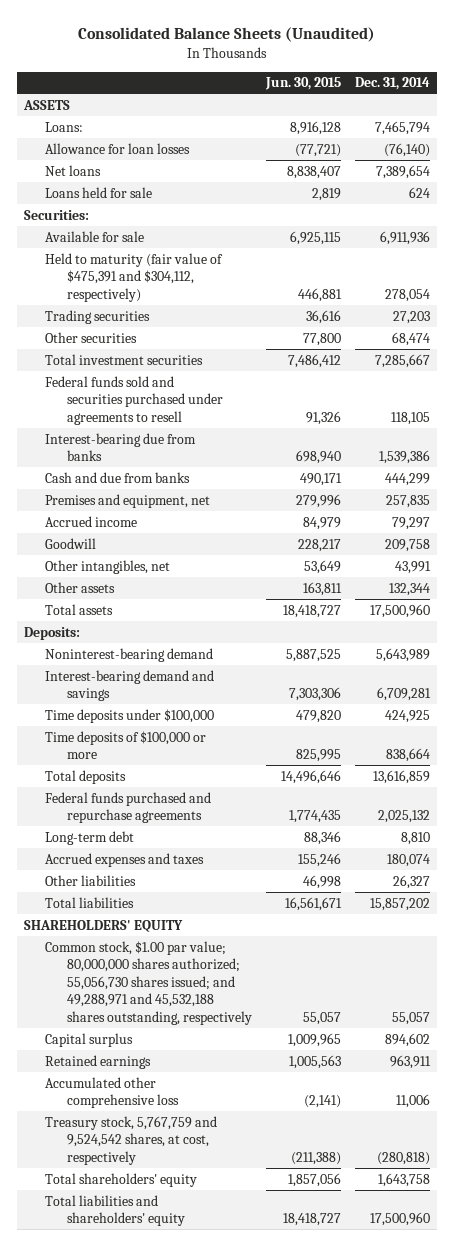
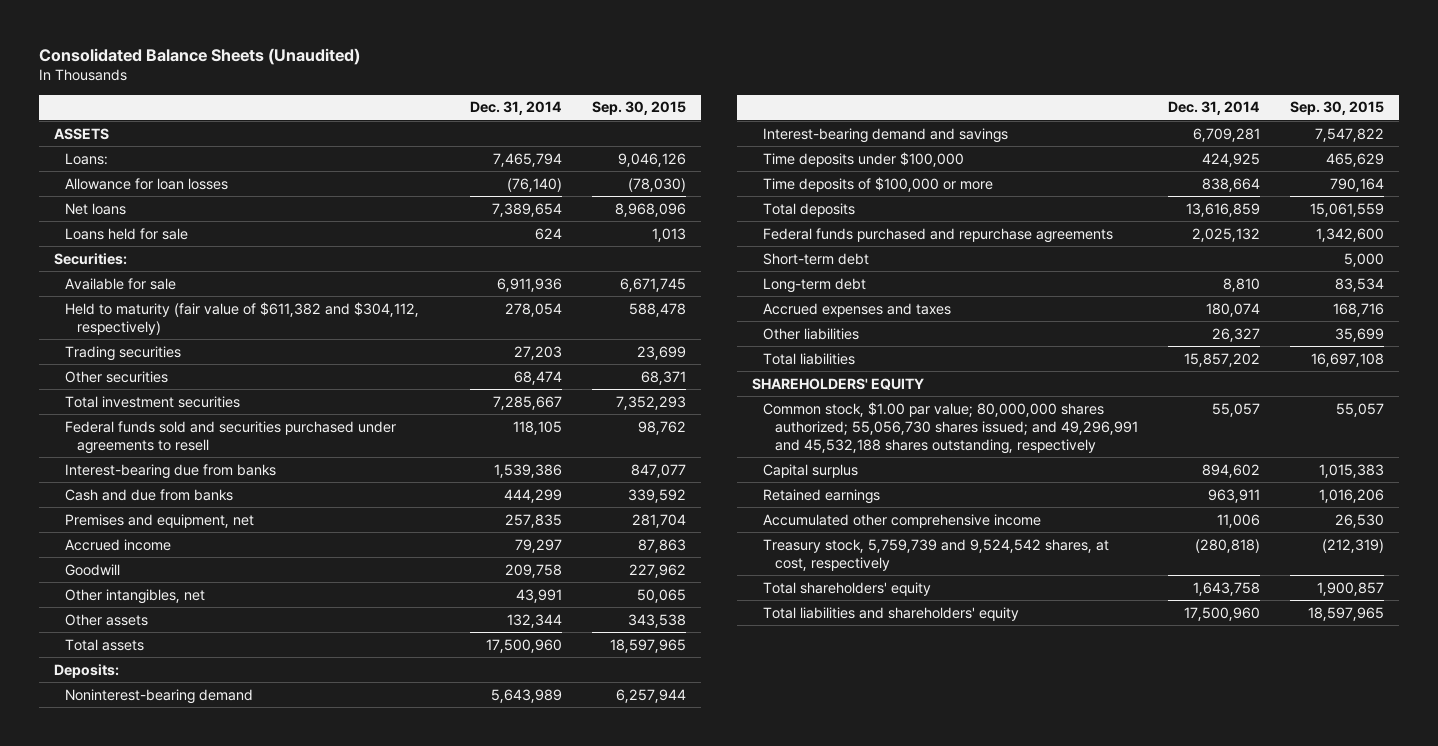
[264,77,341,91] Jun. 30, 2015 -> none
none -> [591,101,686,116] Sep. 30, 2015
[45,252,224,302] Held to maturity (fair value of $475,391 and $304,112, respectively) -> [65,301,420,335] Held to maturity (fair value of $611,382 and $304,112, respectively)
none -> [763,252,870,265] Short-term debt
[45,940,252,1025] Common stock, $1.00 par value; 80,000,000 shares authorized; 55,056,730 shares issued; and 49,288,971 and 45,532,188 shares outstanding, respectively -> [763,401,1138,454] Common stock, $1.00 par value; 80,000,000 shares authorized; 55,056,730 shares issued; and 49,296,991 and 45,532,188 shares outstanding, respectively
[45,1076,179,1109] Accumulated other comprehensive loss -> [763,513,1042,528] Accumulated other comprehensive income
[45,1115,218,1165] Treasury stock, 5,767,759 and 9,524,542 shares, at cost, respectively -> [763,538,1110,571] Treasury stock, 5,759,739 and 9,524,542 shares, at cost, respectively

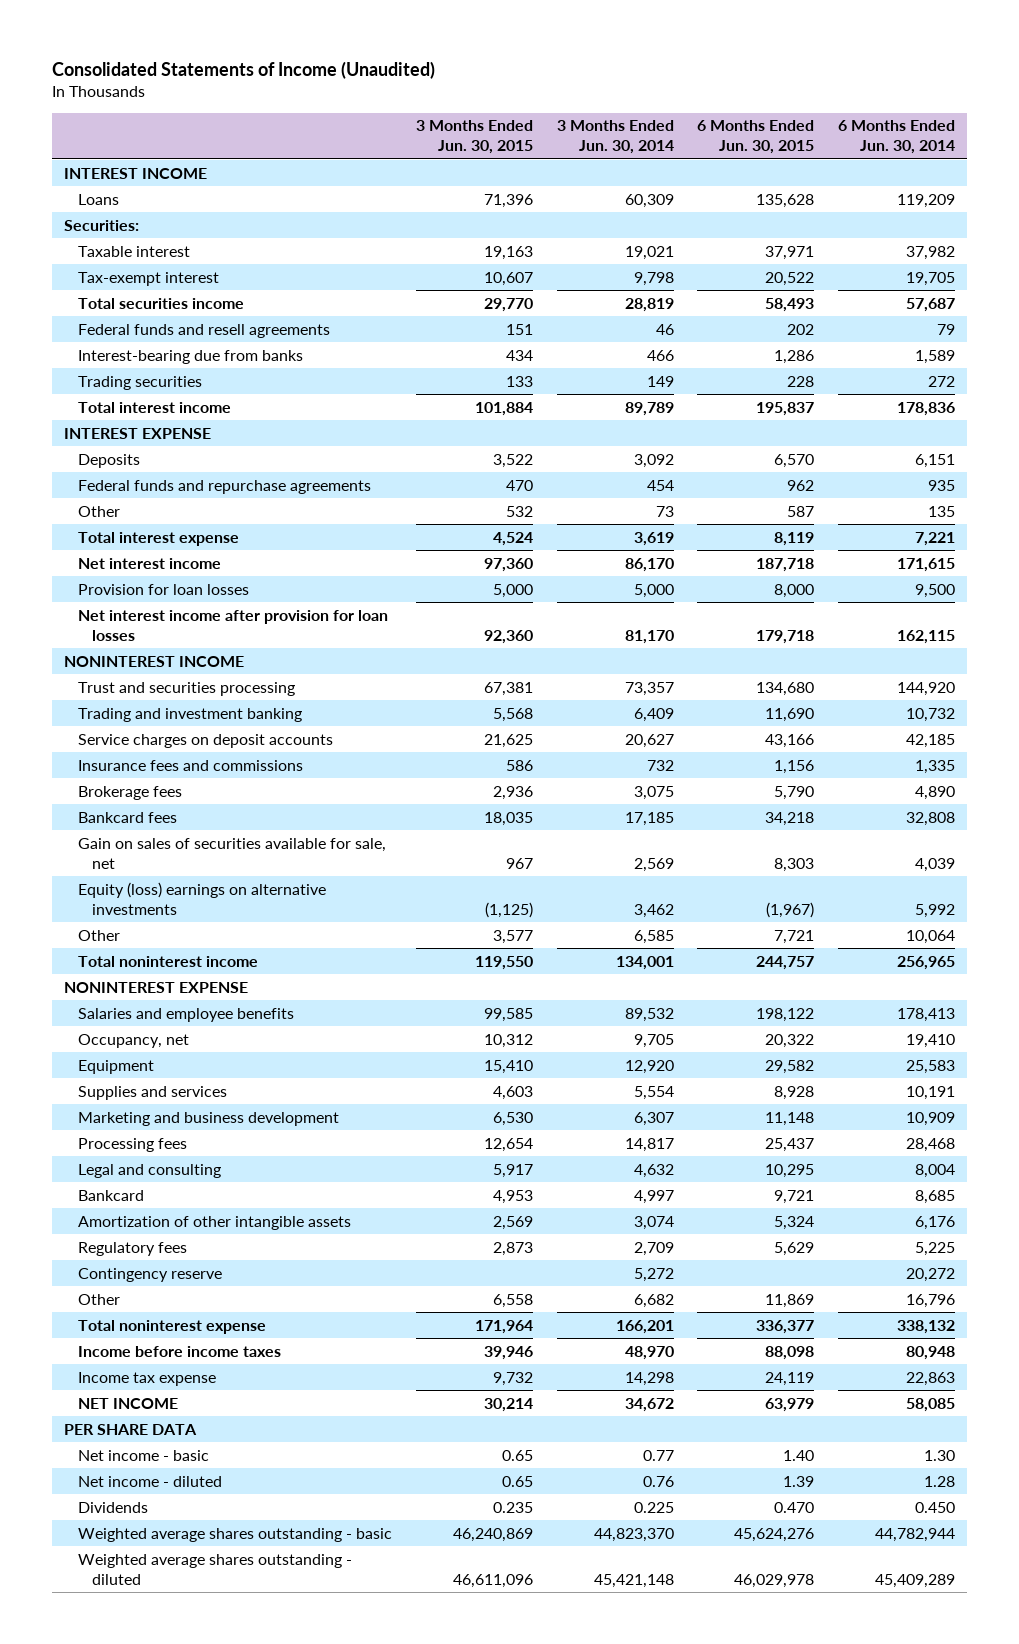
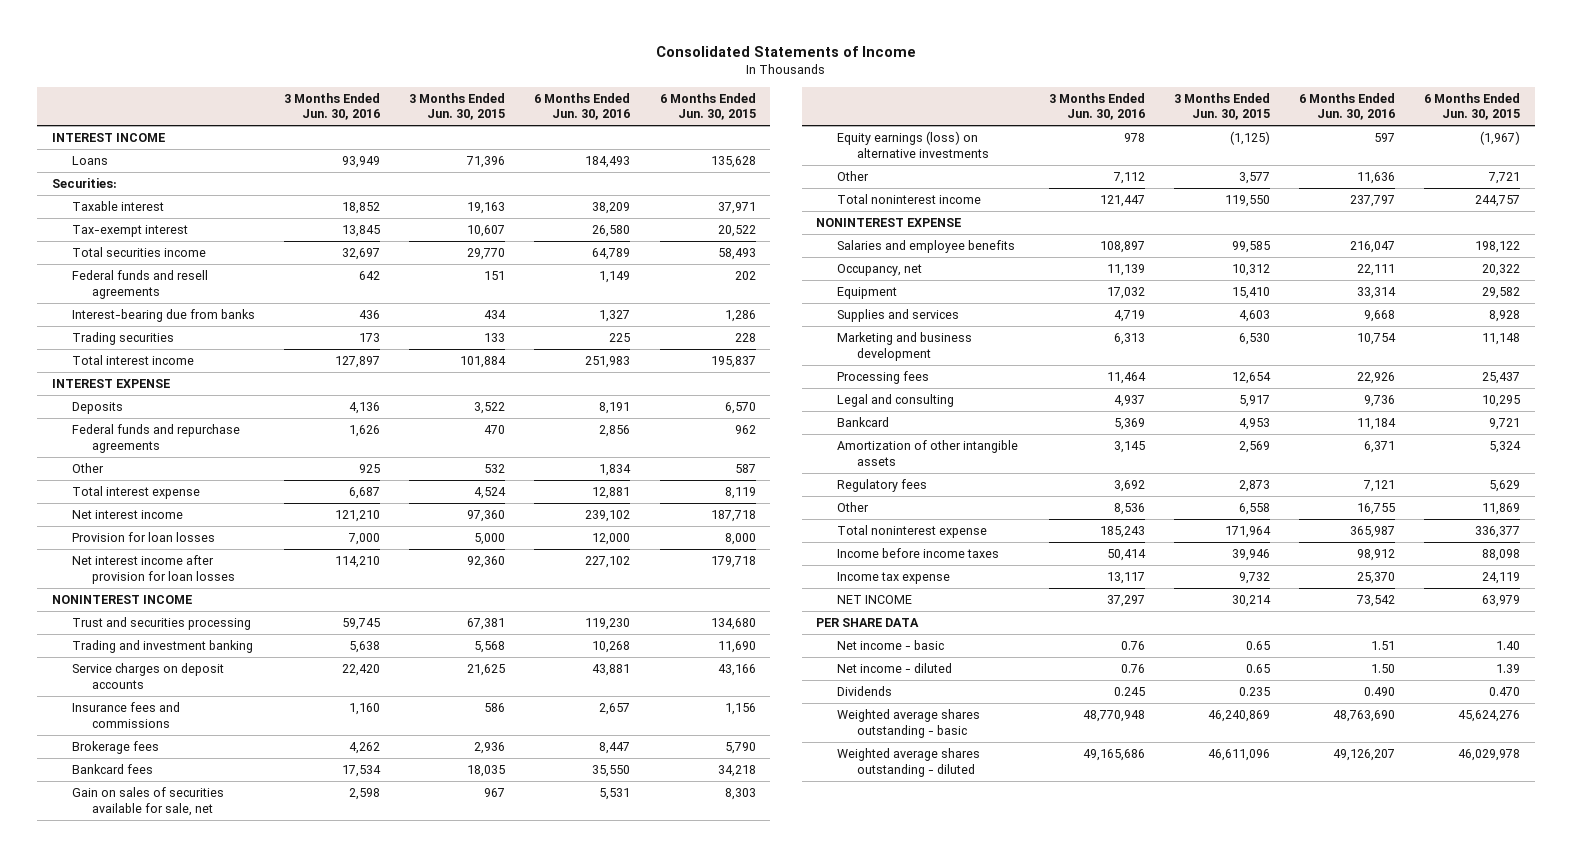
[51,61,435,80] Consolidated Statements of Income (Unaudited) -> [655,45,916,57] Consolidated Statements of Income
[556,120,674,155] 3 Months Ended Jun. 30, 2014 -> none
[837,120,955,155] 6 Months Ended Jun. 30, 2014 -> none
none -> [284,92,381,121] 3 Months Ended Jun. 30, 2016
none -> [534,92,631,121] 6 Months Ended Jun. 30, 2016
[78,881,327,915] Equity (loss) earnings on alternative investments -> [836,130,989,158] Equity earnings (loss) on alternative investments
[78,1267,223,1282] Contingency reserve -> none

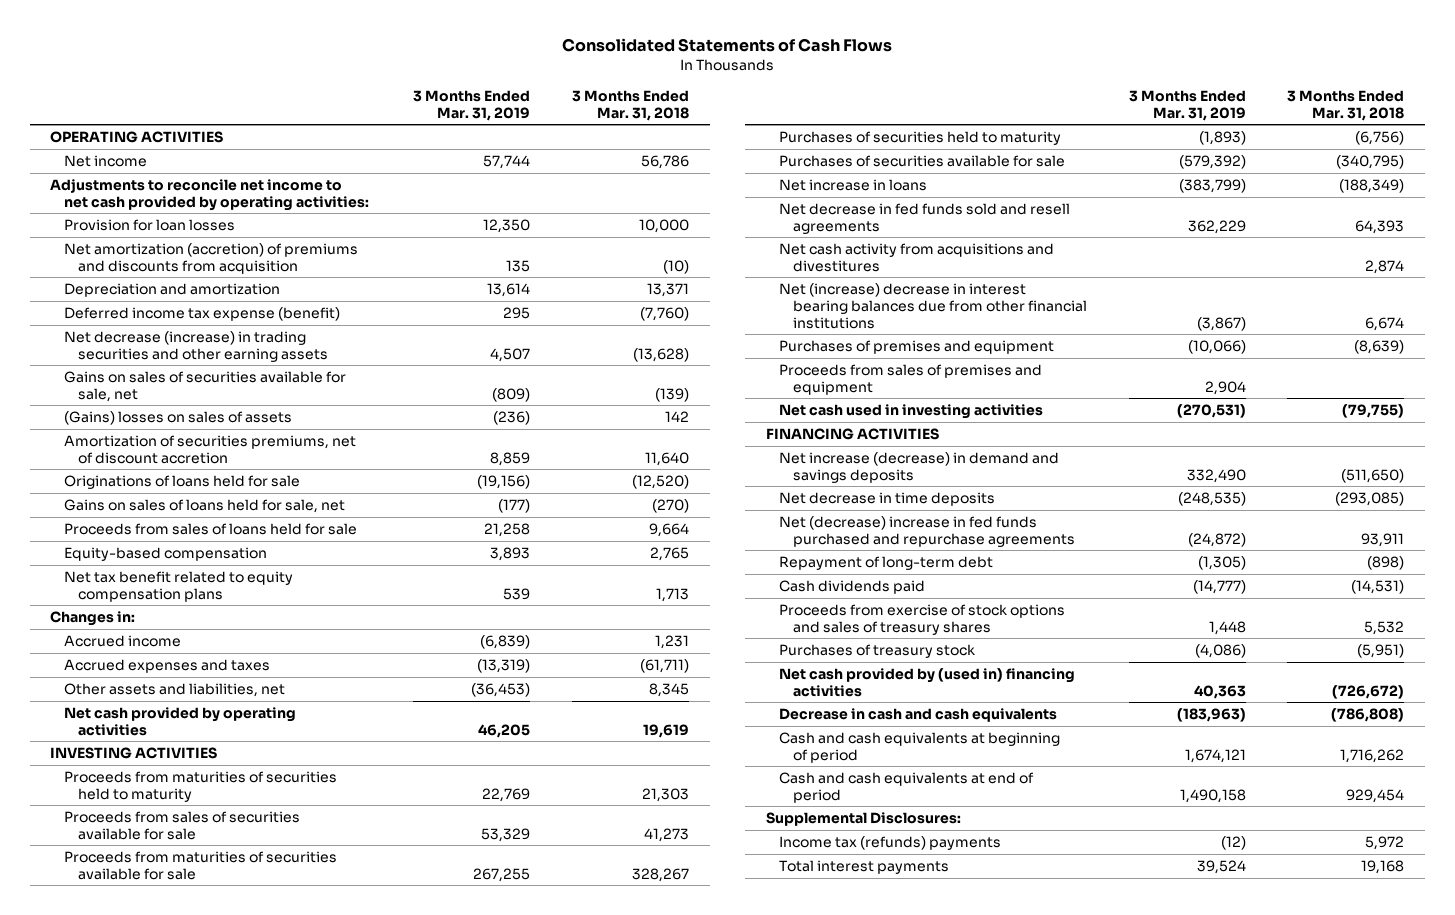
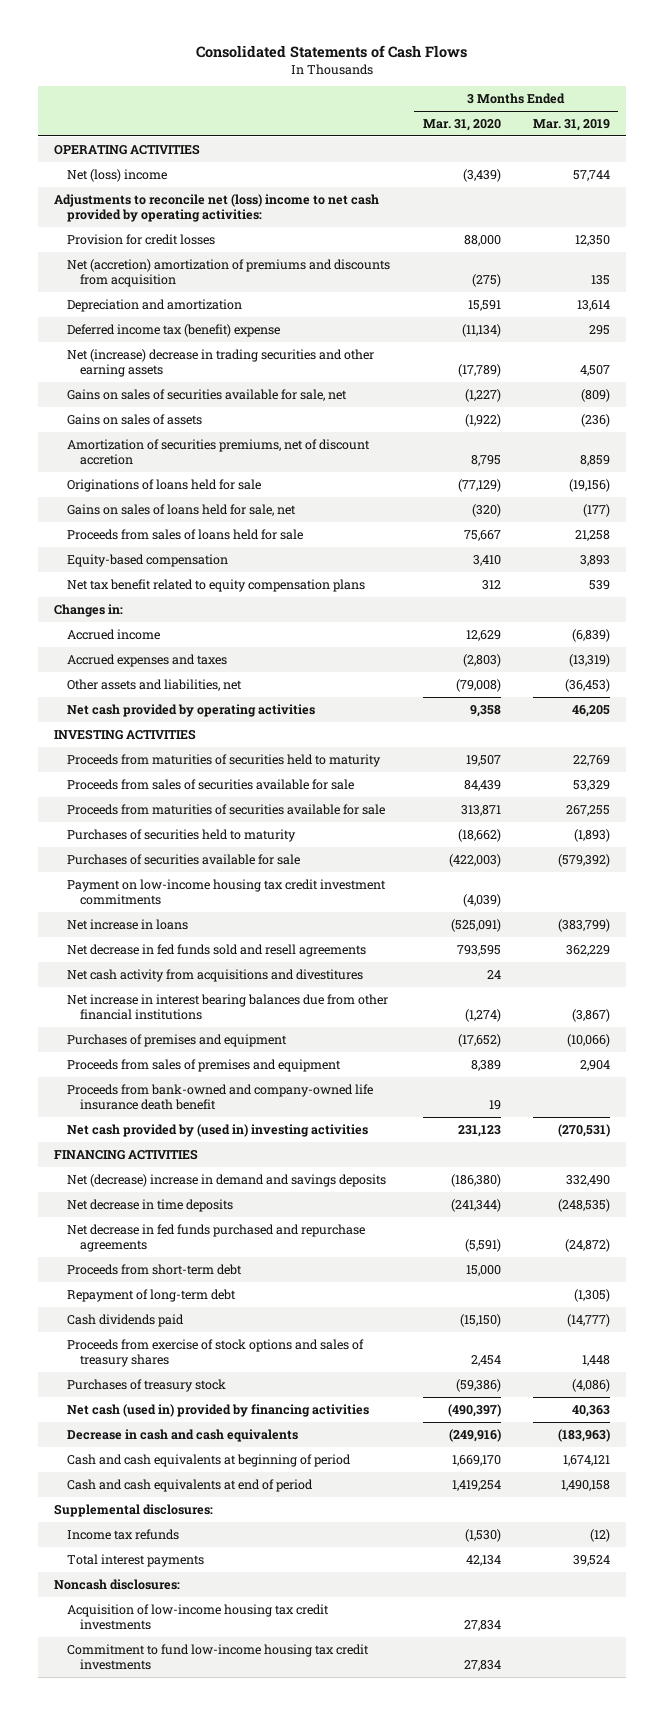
[572,89,690,121] 3 Months Ended Mar. 31, 2018 -> none
none -> [422,118,501,131] Mar. 31, 2020
[63,154,147,167] Net income -> [66,168,167,182] Net (loss) income
[50,178,369,211] Adjustments to reconcile net income to net cash provided by operating activities: -> [54,193,380,223] Adjustments to reconcile net (loss) income to net cash provided by operating activities:
[63,218,235,231] Provision for loan losses -> [66,233,215,245] Provision for credit losses
[63,242,358,274] Net amortization (accretion) of premiums and discounts from acquisition -> [66,258,390,288] Net (accretion) amortization of premiums and discounts from acquisition
[63,306,340,321] Deferred income tax expense (benefit) -> [66,323,280,337] Deferred income tax (benefit) expense
[63,330,328,362] Net decrease (increase) in trading securities and other earning assets -> [66,348,374,378] Net (increase) decrease in trading securities and other earning assets
[63,410,292,425] (Gains) losses on sales of assets -> [66,413,202,425] Gains on sales of assets
none -> [66,878,386,906] Payment on low-income housing tax credit investment commitments
[779,282,1087,329] Net (increase) decrease in interest bearing balances due from other financial institutions -> [66,993,388,1021] Net increase in interest bearing balances due from other financial institutions
none -> [66,1083,373,1111] Proceeds from bank-owned and company-owned life insurance death benefit
[779,403,1044,419] Net cash used in investing activities -> [66,1123,368,1137] Net cash provided by (used in) investing activities
[779,451,1060,483] Net increase (decrease) in demand and savings deposits -> [66,1173,386,1187] Net (decrease) increase in demand and savings deposits
[779,515,1075,547] Net (decrease) increase in fed funds purchased and repurchase agreements -> [66,1223,365,1253] Net decrease in fed funds purchased and repurchase agreements
none -> [66,1263,242,1275] Proceeds from short-term debt
[779,667,1076,697] Net cash provided by (used in) financing activities -> [66,1403,369,1417] Net cash (used in) provided by financing activities
[765,811,961,826] Supplemental Disclosures: -> [54,1503,214,1517] Supplemental disclosures:
[779,835,1002,850] Income tax (refunds) payments -> [66,1528,179,1540] Income tax refunds
none -> [54,1578,181,1590] Noncash disclosures:
none -> [66,1603,329,1631] Acquisition of low-income housing tax credit investments
none -> [66,1643,369,1671] Commitment to fund low-income housing tax credit investments

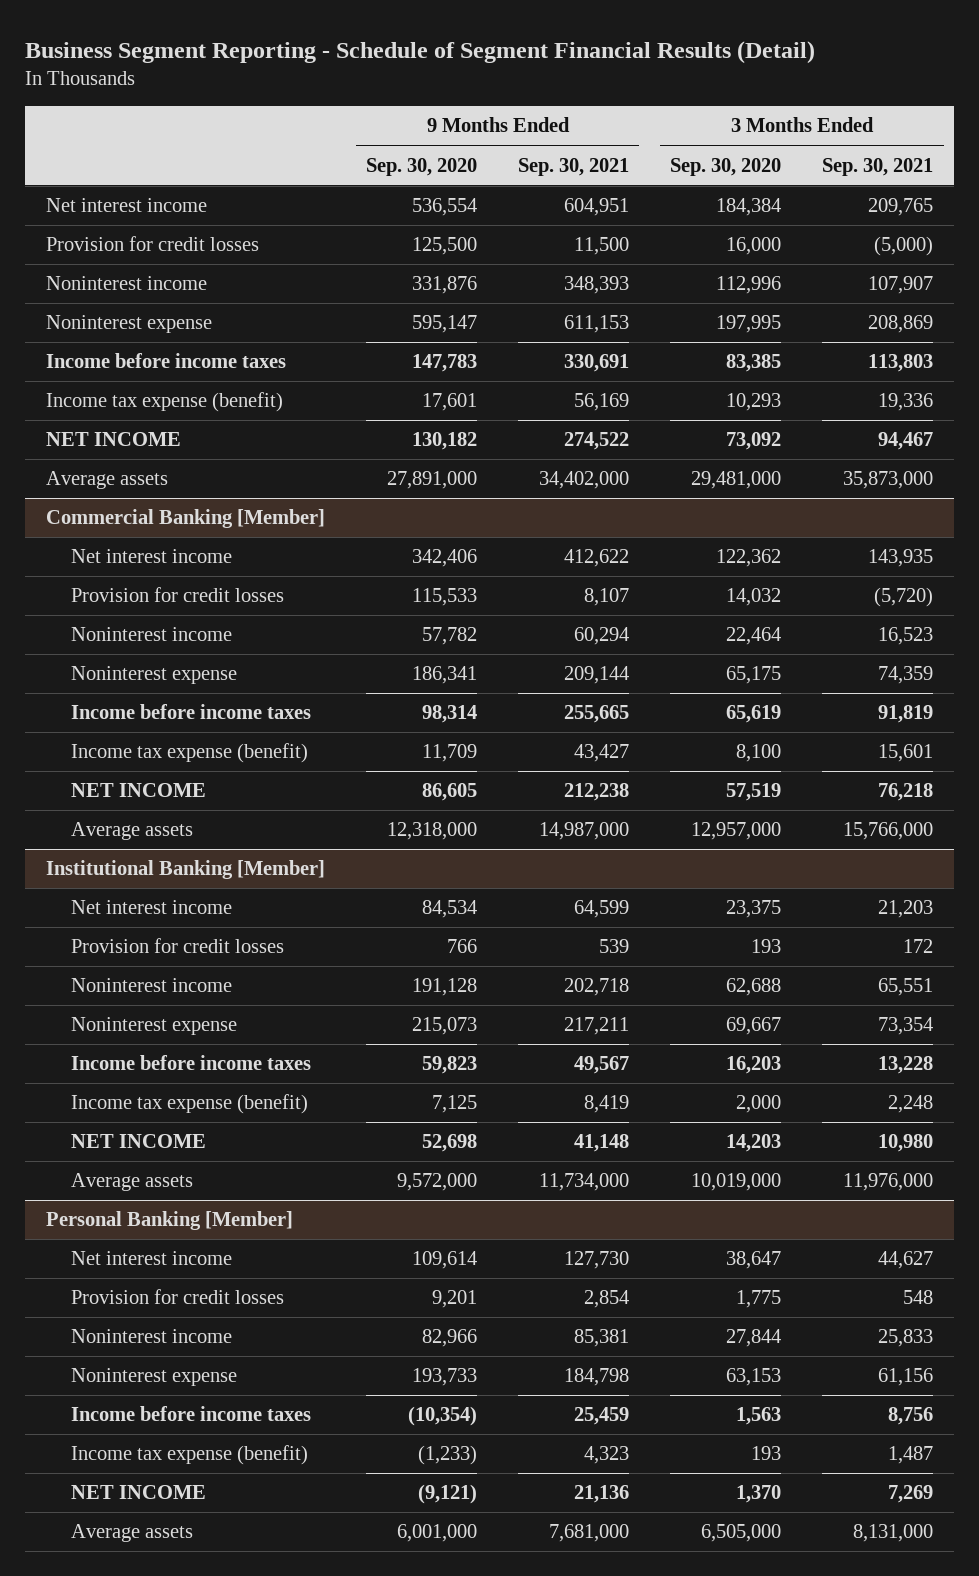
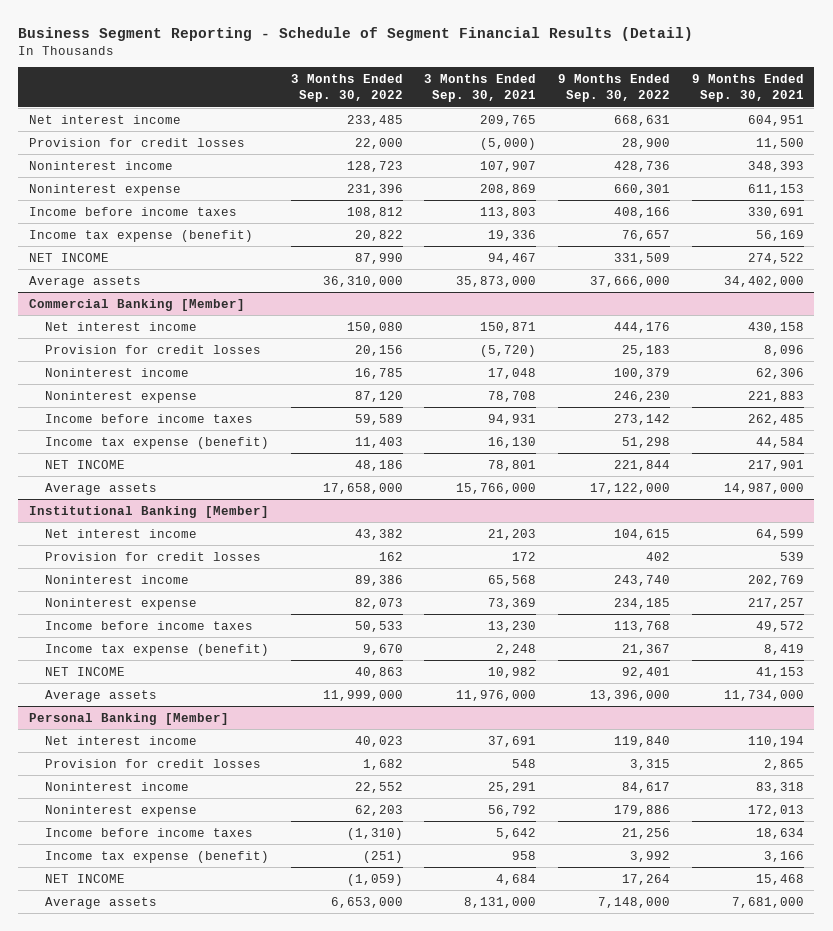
[366,157,478,176] Sep. 30, 2020 -> none
[670,157,782,176] Sep. 30, 2020 -> none
none -> [290,74,403,103] 3 Months Ended Sep. 30, 2022
none -> [557,74,670,103] 9 Months Ended Sep. 30, 2022
[564,549,630,568] 412,622 -> [747,321,804,333] 430,158
[868,549,934,568] 143,935 -> [480,321,537,333] 150,871
[584,588,630,607] 8,107 -> [763,344,804,356] 8,096
[574,627,630,646] 60,294 -> [755,367,804,379] 62,306
[878,627,934,646] 16,523 -> [488,367,537,379] 17,048
[564,666,630,685] 209,144 -> [747,390,804,402] 221,883
[878,666,934,685] 74,359 -> [488,390,537,402] 78,708
[564,705,630,724] 255,665 -> [747,413,804,425] 262,485
[878,705,934,724] 91,819 -> [488,413,537,425] 94,931
[574,744,630,763] 43,427 -> [755,436,804,448] 44,584
[878,744,934,763] 15,601 -> [488,436,537,448] 16,130
[564,783,630,802] 212,238 -> [747,459,804,471] 217,901
[878,783,934,802] 76,218 -> [488,459,537,471] 78,801
[564,978,630,997] 202,718 -> [747,574,804,586] 202,769
[878,978,934,997] 65,551 -> [488,574,537,586] 65,568
[564,1017,630,1036] 217,211 -> [747,597,804,609] 217,257
[878,1017,934,1036] 73,354 -> [488,597,537,609] 73,369
[574,1056,630,1075] 49,567 -> [755,620,804,632] 49,572
[878,1056,934,1075] 13,228 -> [488,620,537,632] 13,230
[574,1134,630,1153] 41,148 -> [755,666,804,678] 41,153
[878,1134,934,1153] 10,980 -> [488,666,537,678] 10,982
[564,1251,630,1270] 127,730 -> [747,735,804,747] 110,194
[878,1251,934,1270] 44,627 -> [488,735,537,747] 37,691
[584,1290,630,1309] 2,854 -> [763,758,804,770] 2,865
[574,1329,630,1348] 85,381 -> [755,781,804,793] 83,318
[878,1329,934,1348] 25,833 -> [488,781,537,793] 25,291
[564,1368,630,1387] 184,798 -> [747,804,804,816] 172,013
[878,1368,934,1387] 61,156 -> [488,804,537,816] 56,792
[574,1407,630,1426] 25,459 -> [755,827,804,839] 18,634
[888,1407,934,1426] 8,756 -> [496,827,537,839] 5,642
[584,1446,630,1465] 4,323 -> [763,850,804,862] 3,166
[888,1446,934,1465] 1,487 -> [512,850,537,860] 958
[574,1485,630,1504] 21,136 -> [755,873,804,885] 15,468
[888,1485,934,1504] 7,269 -> [496,873,537,885] 4,684

